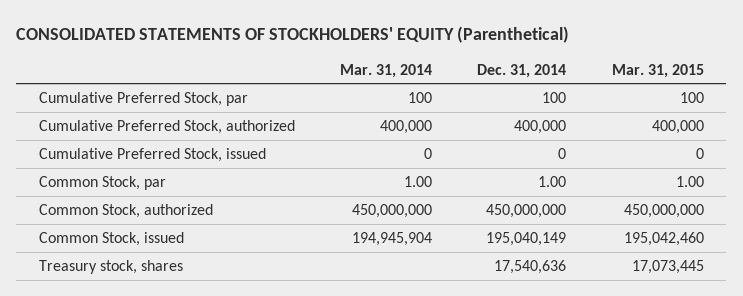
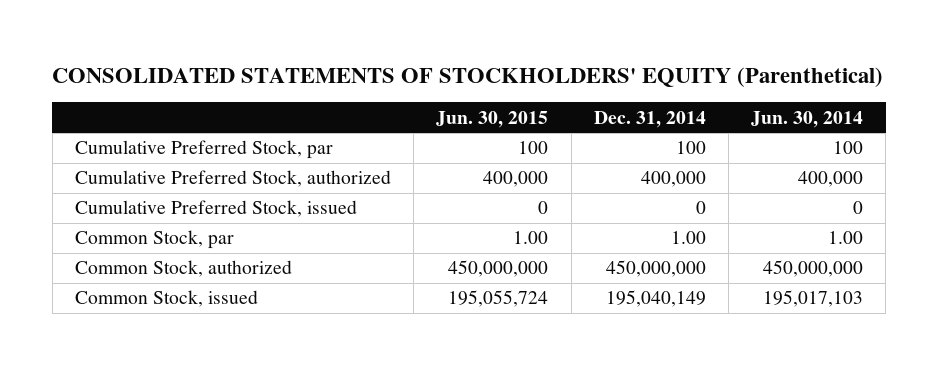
[340,63,433,78] Mar. 31, 2014 -> none
[611,63,704,78] Mar. 31, 2015 -> none
none -> [436,110,549,128] Jun. 30, 2015
none -> [751,110,864,128] Jun. 30, 2014
[38,259,183,274] Treasury stock, shares -> none

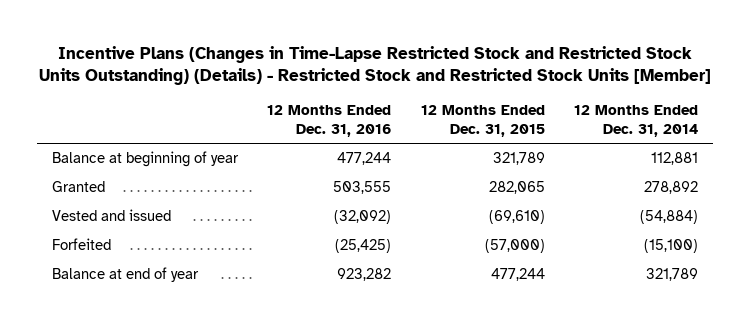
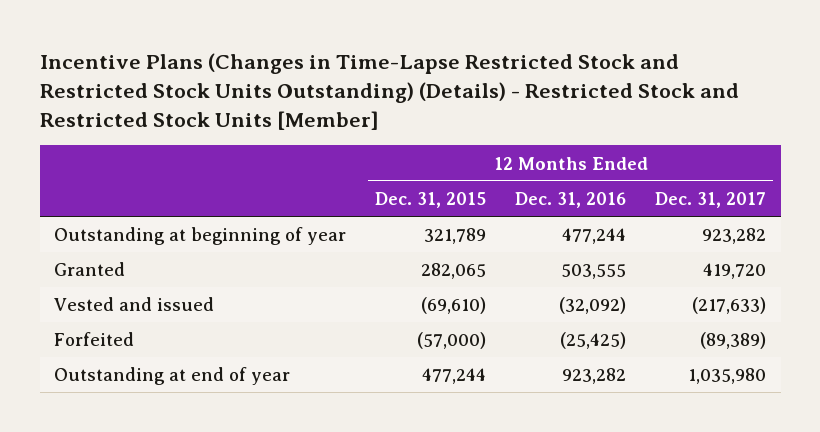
[574,105,699,137] 12 Months Ended Dec. 31, 2014 -> none
none -> [655,192,767,209] Dec. 31, 2017
[51,151,239,168] Balance at beginning of year -> [54,227,347,246] Outstanding at beginning of year
[51,267,199,283] Balance at end of year -> [54,367,291,386] Outstanding at end of year

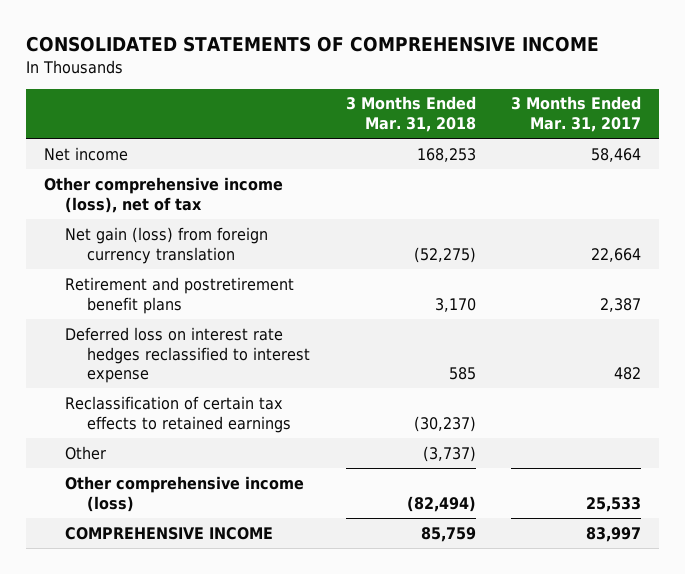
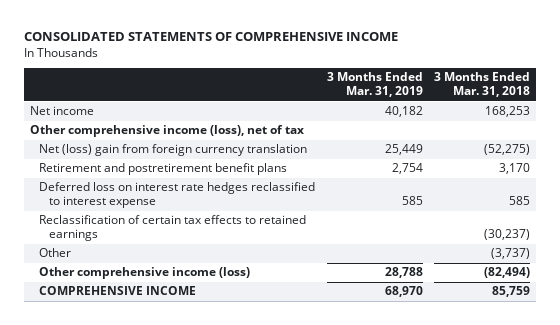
[511,96,642,133] 3 Months Ended Mar. 31, 2017 -> none
none -> [326,72,423,98] 3 Months Ended Mar. 31, 2019
[65,226,269,264] Net gain (loss) from foreign currency translation -> [39,144,308,157] Net (loss) gain from foreign currency translation

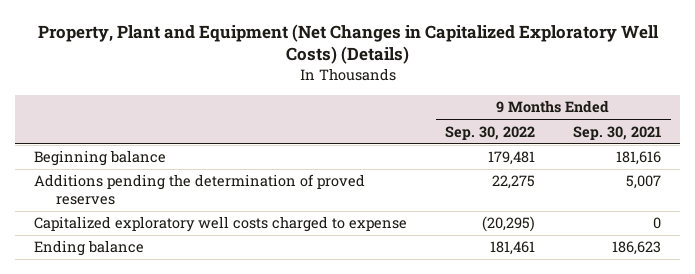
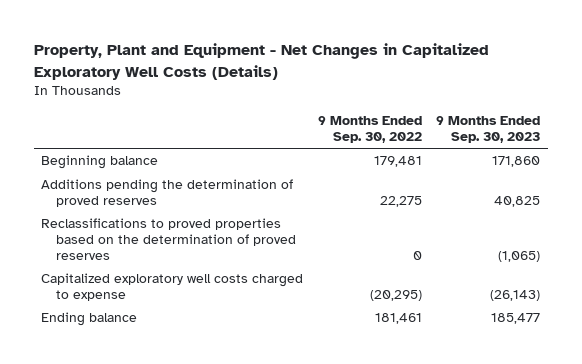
[37,23,659,65] Property, Plant and Equipment (Net Changes in Capitalized Exploratory Well Costs) (Details) -> [34,43,490,80] Property, Plant and Equipment - Net Changes in Capitalized Exploratory Well Costs (Details)
[573,125,662,140] Sep. 30, 2021 -> none
none -> [436,116,541,144] 9 Months Ended Sep. 30, 2023
none -> [41,218,297,261] Reclassifications to proved properties based on the determination of proved reserves

